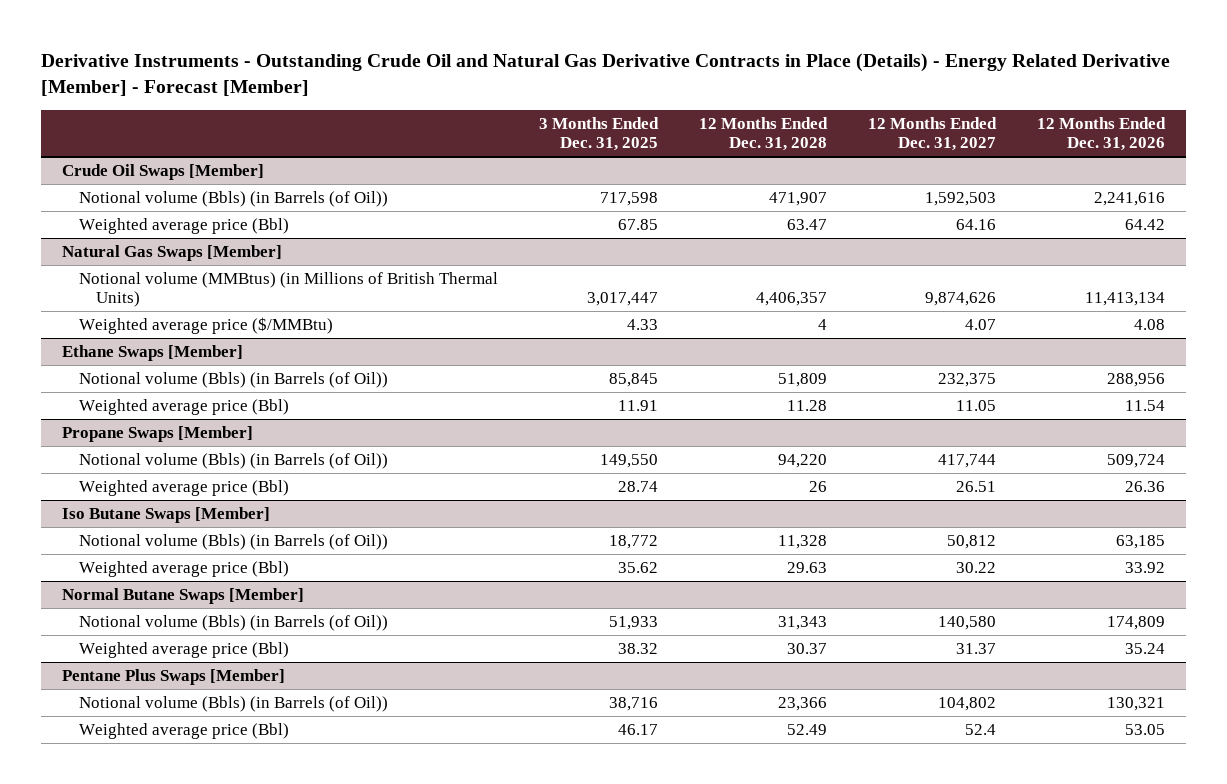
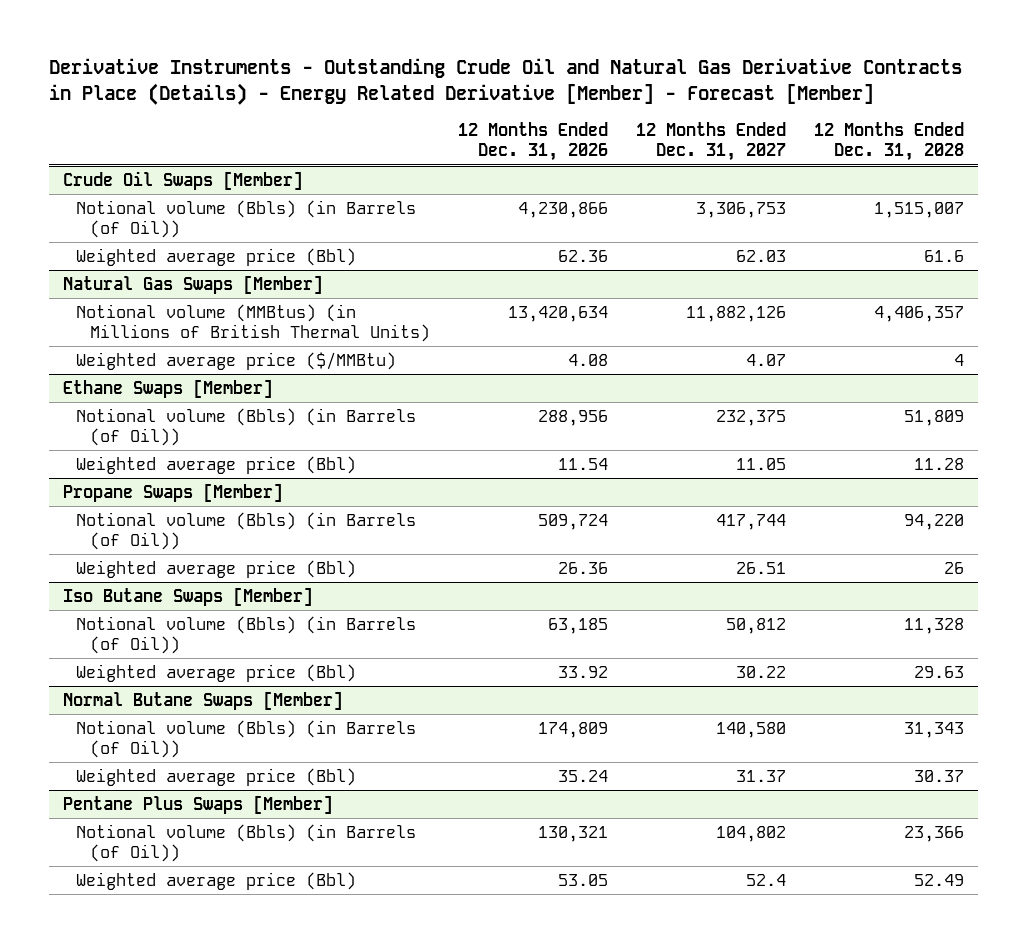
[539,116,660,152] 3 Months Ended Dec. 31, 2025 -> none
[769,191,828,206] 471,907 -> [873,201,964,218] 1,515,007
[925,191,997,206] 1,592,503 -> [695,201,786,218] 3,306,753
[1094,191,1166,206] 2,241,616 -> [517,201,608,218] 4,230,866
[787,218,828,230] 63.47 -> [923,249,964,262] 61.6
[956,218,997,230] 64.16 -> [735,249,786,262] 62.03
[1125,218,1166,230] 64.42 -> [557,249,608,262] 62.36
[925,292,997,307] 9,874,626 -> [685,305,786,322] 11,882,126
[1085,292,1166,307] 11,413,134 -> [507,305,608,322] 13,420,634

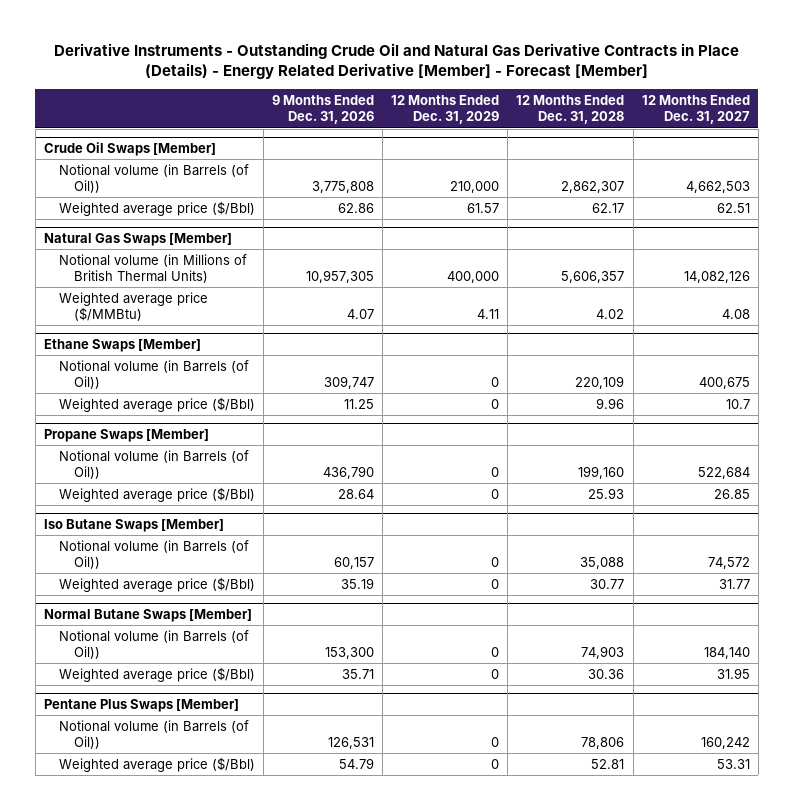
[457,122,608,162] 12 Months Ended Dec. 31, 2026 -> none
none -> [272,95,375,125] 9 Months Ended Dec. 31, 2026
none -> [391,95,500,125] 12 Months Ended Dec. 31, 2029
[76,199,417,239] Notional volume (Bbls) (in Barrels (of Oil)) -> [58,163,249,194] Notional volume (in Barrels (of Oil))
[695,201,786,218] 3,306,753 -> [685,181,750,194] 4,662,503
[873,201,964,218] 1,515,007 -> [561,181,625,194] 2,862,307
[76,247,357,266] Weighted average price (Bbl) -> [58,200,255,216] Weighted average price ($/Bbl)
[735,249,786,262] 62.03 -> [716,202,750,213] 62.51
[923,249,964,262] 61.6 -> [592,202,625,213] 62.17
[76,303,430,343] Notional volume (MMBtus) (in Millions of British Thermal Units) -> [58,253,247,284] Notional volume (in Millions of British Thermal Units)
[685,305,786,322] 11,882,126 -> [683,271,750,284] 14,082,126
[873,305,964,322] 4,406,357 -> [561,271,625,284] 5,606,357
[745,353,786,366] 4.07 -> [721,309,750,320] 4.08
[953,353,964,366] 4 -> [596,309,625,320] 4.02
[76,407,417,447] Notional volume (Bbls) (in Barrels (of Oil)) -> [58,359,249,390] Notional volume (in Barrels (of Oil))
[715,409,786,426] 232,375 -> [698,377,750,390] 400,675
[903,409,964,426] 51,809 -> [575,376,625,390] 220,109
[76,455,357,474] Weighted average price (Bbl) -> [58,396,255,412] Weighted average price ($/Bbl)
[735,457,786,470] 11.05 -> [725,398,750,409] 10.7
[913,457,964,470] 11.28 -> [596,397,625,409] 9.96
[76,511,417,551] Notional volume (Bbls) (in Barrels (of Oil)) -> [58,449,249,480] Notional volume (in Barrels (of Oil))
[715,513,786,530] 417,744 -> [697,467,750,480] 522,684
[903,513,964,530] 94,220 -> [578,466,625,480] 199,160
[76,559,357,578] Weighted average price (Bbl) -> [58,486,255,502] Weighted average price ($/Bbl)
[735,561,786,574] 26.51 -> [713,488,750,499] 26.85
[943,561,964,574] 26 -> [588,487,625,499] 25.93
[76,615,417,655] Notional volume (Bbls) (in Barrels (of Oil)) -> [58,539,249,570] Notional volume (in Barrels (of Oil))
[725,617,786,634] 50,812 -> [707,557,750,570] 74,572
[903,617,964,634] 11,328 -> [580,557,625,570] 35,088
[76,663,357,682] Weighted average price (Bbl) -> [58,576,255,592] Weighted average price ($/Bbl)
[735,665,786,678] 30.22 -> [718,578,750,589] 31.77
[913,665,964,678] 29.63 -> [590,578,625,589] 30.77
[76,719,417,759] Notional volume (Bbls) (in Barrels (of Oil)) -> [58,629,249,660] Notional volume (in Barrels (of Oil))
[715,721,786,738] 140,580 -> [703,647,750,660] 184,140
[903,721,964,738] 31,343 -> [581,646,625,660] 74,903
[76,767,357,786] Weighted average price (Bbl) -> [58,666,255,682] Weighted average price ($/Bbl)
[735,769,786,782] 31.37 -> [716,667,750,679] 31.95
[913,769,964,782] 30.37 -> [588,668,625,679] 30.36
[76,823,417,863] Notional volume (Bbls) (in Barrels (of Oil)) -> [58,719,249,750] Notional volume (in Barrels (of Oil))
[715,825,786,842] 104,802 -> [700,737,750,750] 160,242
[903,825,964,842] 23,366 -> [581,737,625,750] 78,806
[76,871,357,890] Weighted average price (Bbl) -> [58,756,255,772] Weighted average price ($/Bbl)
[745,873,786,886] 52.4 -> [716,758,750,769] 53.31
[913,873,964,886] 52.49 -> [591,758,625,769] 52.81

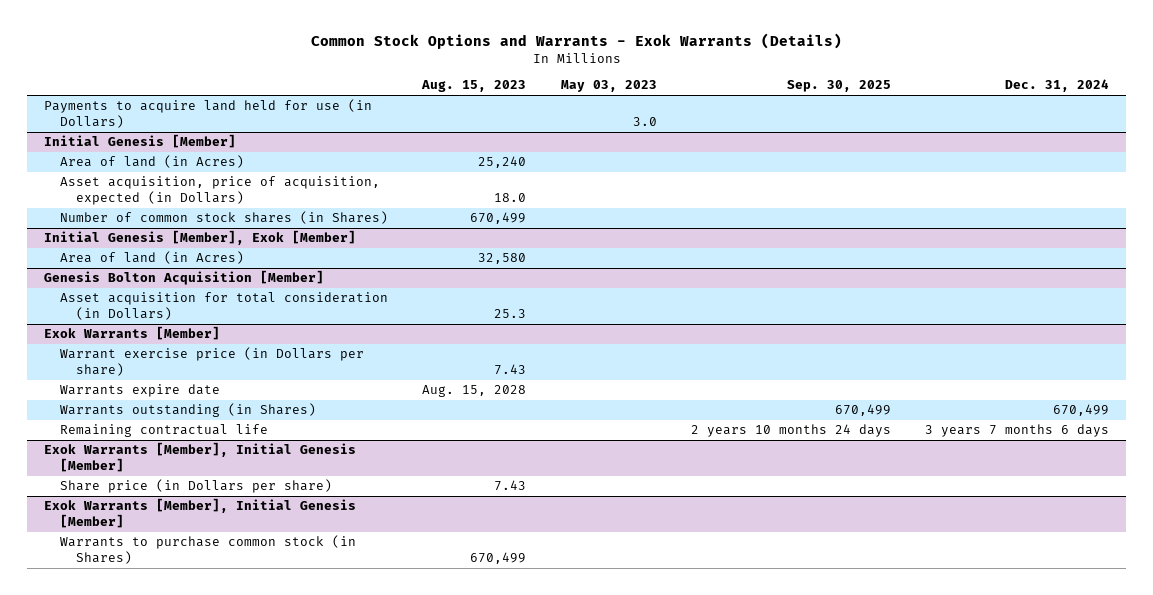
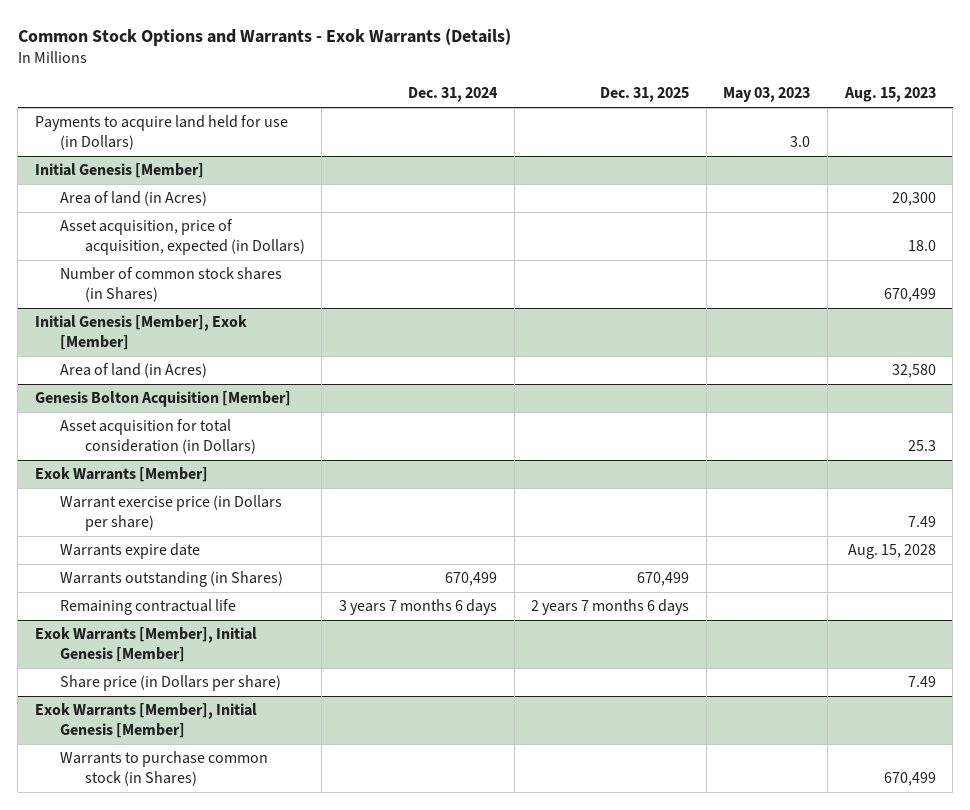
[786,80,891,93] Sep. 30, 2025 -> none
none -> [600,87,690,103] Dec. 31, 2025
[478,156,527,169] 25,240 -> [891,192,936,207] 20,300
[494,363,527,375] 7.43 -> [907,515,936,527] 7.49
[494,480,527,492] 7.43 -> [907,676,936,688] 7.49

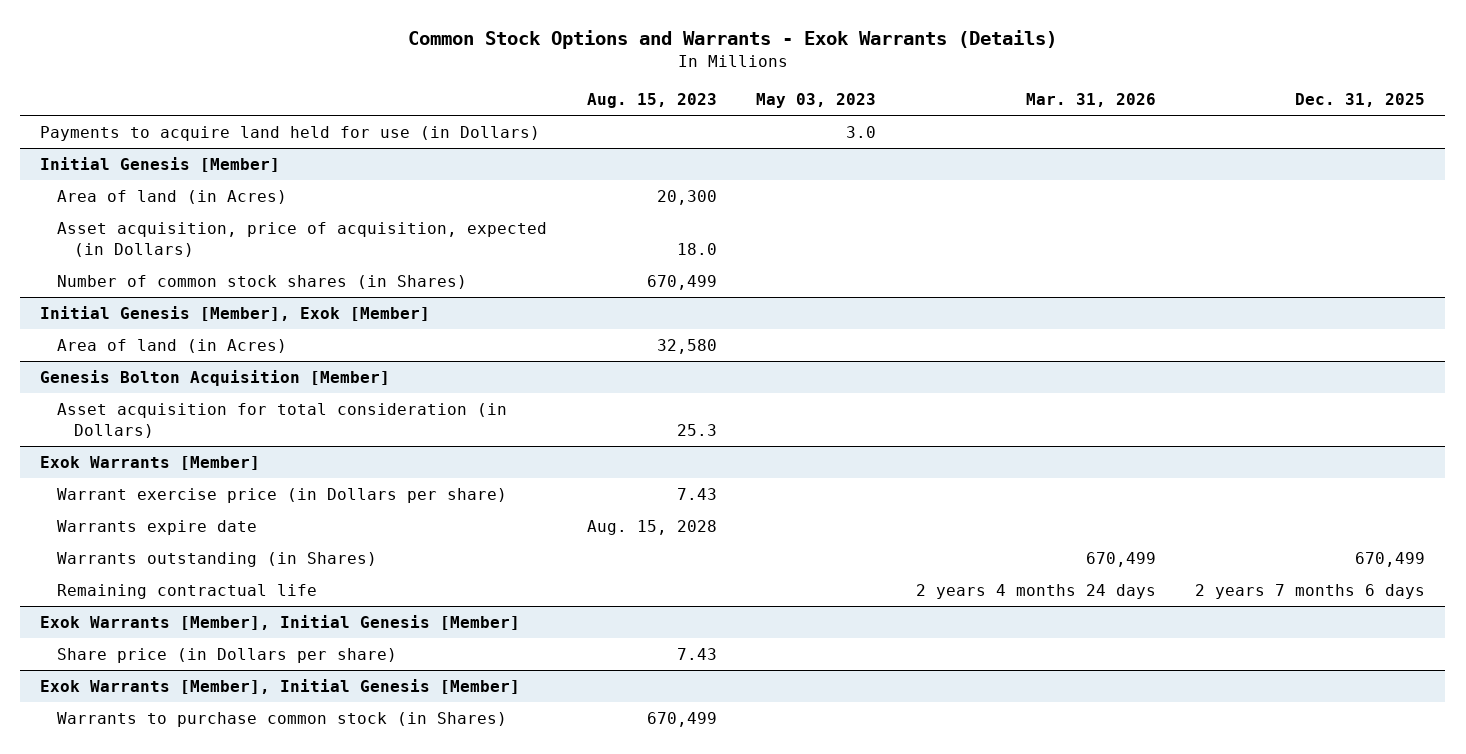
[407,87,498,103] Dec. 31, 2024 -> none
none -> [1025,93,1156,108] Mar. 31, 2026
[907,515,936,527] 7.49 -> [676,487,717,500] 7.43
[907,676,936,688] 7.49 -> [676,647,717,660] 7.43

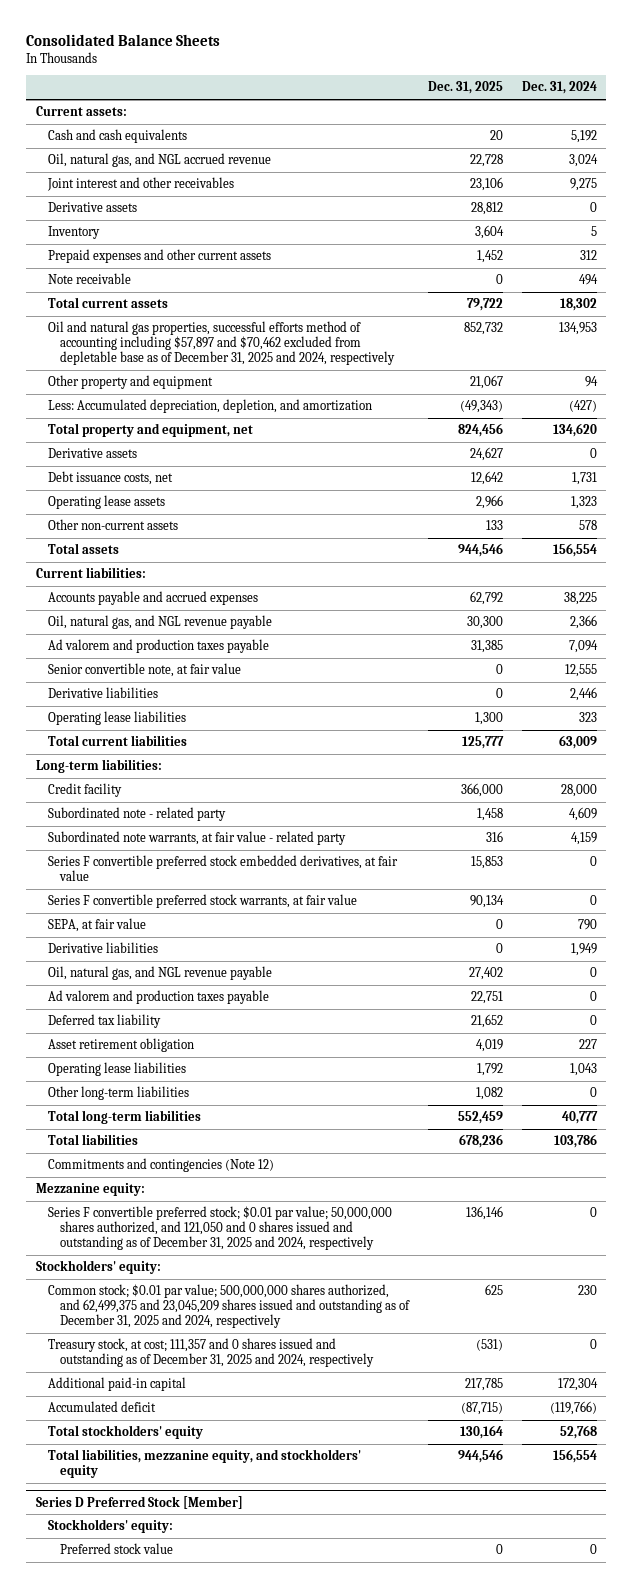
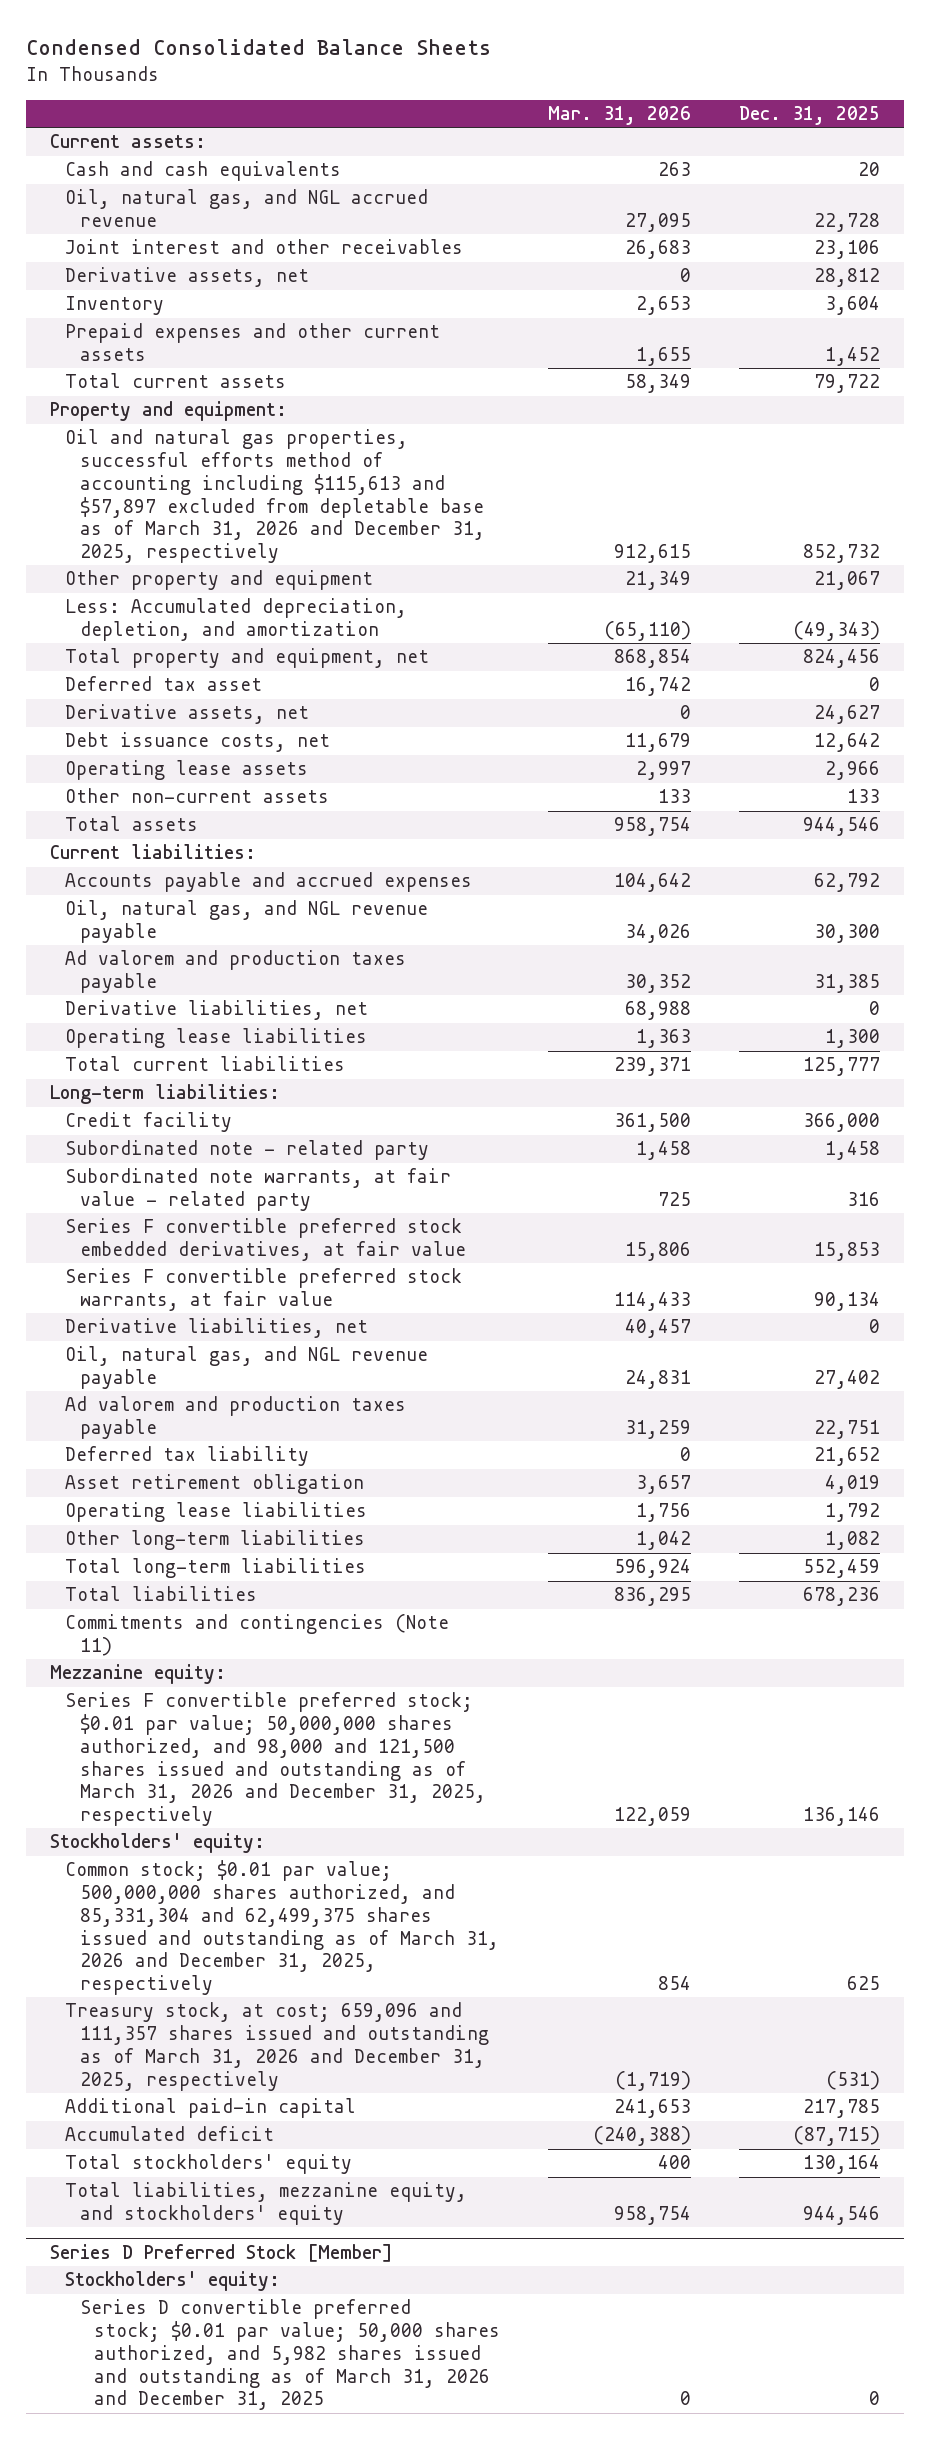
[26,33,221,46] Consolidated Balance Sheets -> [26,39,492,56] Condensed Consolidated Balance Sheets
[521,81,597,95] Dec. 31, 2024 -> none
none -> [548,105,692,125] Mar. 31, 2026
[47,202,137,213] Derivative assets -> [64,267,309,288] Derivative assets, net
[47,273,131,285] Note receivable -> none
none -> [49,401,287,422] Property and equipment:
[47,321,396,366] Oil and natural gas properties, successful efforts method of accounting including $57,897 and $70,462 excluded from depletable base as of December 31, 2025 and 2024, respectively -> [64,429,485,564] Oil and natural gas properties, successful efforts method of accounting including $115,613 and $57,897 excluded from depletable base as of March 31, 2026 and December 31, 2025, respectively
none -> [64,676,262,692] Deferred tax asset
[47,448,137,459] Derivative assets -> [64,704,309,725] Derivative assets, net
[47,663,241,678] Senior convertible note, at fair value -> none
[47,687,158,699] Derivative liabilities -> [64,1000,368,1021] Derivative liabilities, net
[47,918,146,933] SEPA, at fair value -> none
[47,942,158,954] Derivative liabilities -> [64,1318,368,1339] Derivative liabilities, net
[47,1158,274,1173] Commitments and contingencies (Note 12) -> [64,1614,449,1657] Commitments and contingencies (Note 11)
[47,1206,392,1251] Series F convertible preferred stock; $0.01 par value; 50,000,000 shares authorized, and 121,050 and 0 shares issued and outstanding as of December 31, 2025 and 2024, respectively -> [64,1692,486,1827] Series F convertible preferred stock; $0.01 par value; 50,000,000 shares authorized, and 98,000 and 121,500 shares issued and outstanding as of March 31, 2026 and December 31, 2025, respectively
[47,1284,411,1329] Common stock; $0.01 par value; 500,000,000 shares authorized, and 62,499,375 and 23,045,209 shares issued and outstanding as of December 31, 2025 and 2024, respectively -> [64,1860,499,1996] Common stock; $0.01 par value; 500,000,000 shares authorized, and 85,331,304 and 62,499,375 shares issued and outstanding as of March 31, 2026 and December 31, 2025, respectively
[47,1338,375,1368] Treasury stock, at cost; 111,357 and 0 shares issued and outstanding as of December 31, 2025 and 2024, respectively -> [64,2002,489,2091] Treasury stock, at cost; 659,096 and 111,357 shares issued and outstanding as of March 31, 2026 and December 31, 2025, respectively
[60,1543,174,1555] Preferred stock value -> [79,2299,501,2411] Series D convertible preferred stock; $0.01 par value; 50,000 shares authorized, and 5,982 shares issued and outstanding as of March 31, 2026 and December 31, 2025

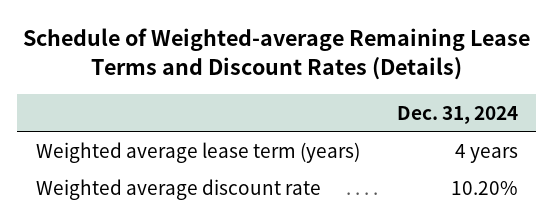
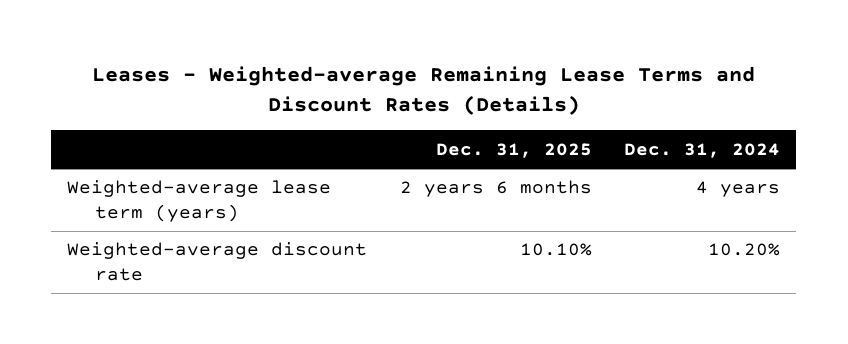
[22,28,530,81] Schedule of Weighted-average Remaining Lease Terms and Discount Rates (Details) -> [91,66,755,116] Leases - Weighted-average Remaining Lease Terms and Discount Rates (Details)
none -> [435,142,592,158] Dec. 31, 2025
[35,142,360,164] Weighted average lease term (years) -> [67,180,332,223] Weighted-average lease term (years)
[35,179,321,201] Weighted average discount rate -> [67,242,368,282] Weighted-average discount rate

